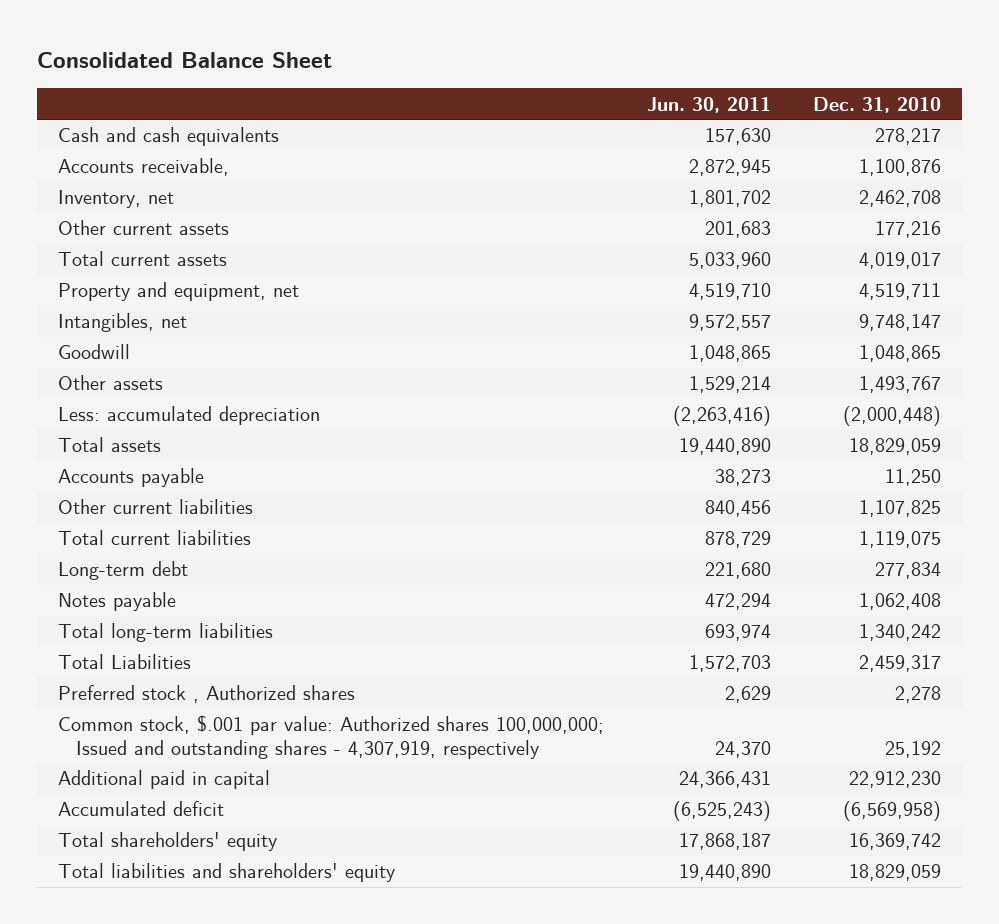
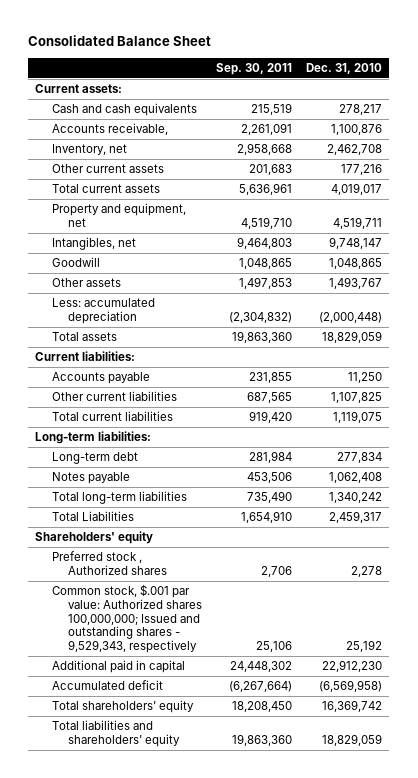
[646,96,771,113] Jun. 30, 2011 -> none
none -> [216,63,293,76] Sep. 30, 2011
none -> [35,84,123,94] Current assets:
none -> [35,351,136,362] Current liabilities:
none -> [35,431,152,445] Long-term liabilities:
none -> [35,531,154,545] Shareholders' equity
[58,715,605,759] Common stock, $.001 par value: Authorized shares 100,000,000; Issued and outstanding shares - 4,307,919, respectively -> [51,584,202,654] Common stock, $.001 par value: Authorized shares 100,000,000; Issued and outstanding shares - 9,529,343, respectively

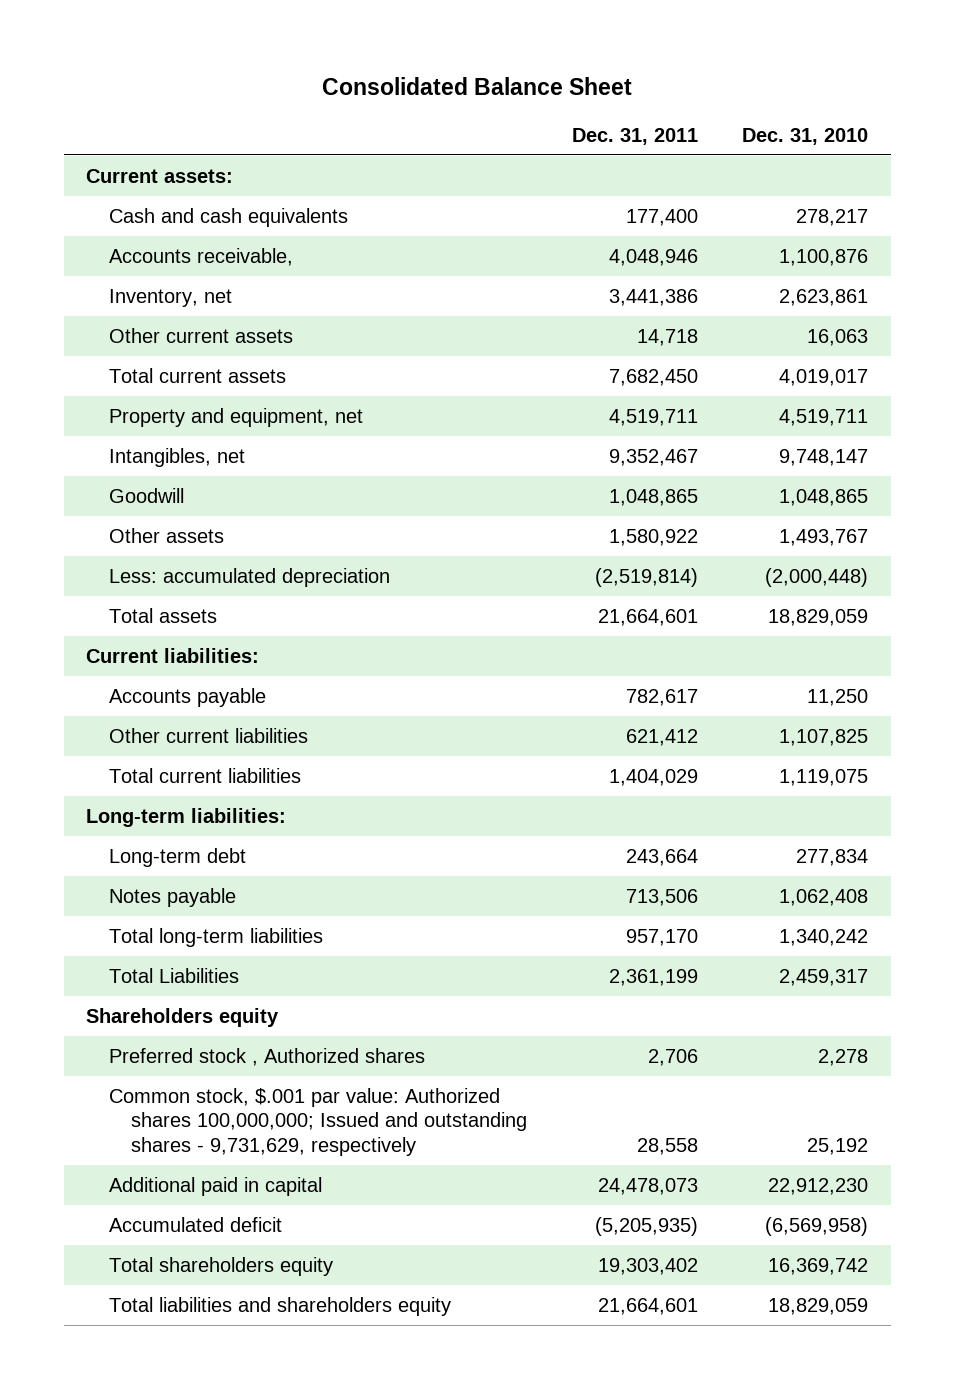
[216,63,293,76] Sep. 30, 2011 -> none
none -> [571,127,698,145] Dec. 31, 2011
[327,144,383,156] 2,462,708 -> [779,288,869,306] 2,623,861
[341,164,383,176] 177,216 -> [807,328,869,346] 16,063
[35,531,154,545] Shareholders' equity -> [86,1007,280,1027] Shareholders equity
[51,584,202,654] Common stock, $.001 par value: Authorized shares 100,000,000; Issued and outstanding shares - 9,529,343, respectively -> [108,1087,528,1156] Common stock, $.001 par value: Authorized shares 100,000,000; Issued and outstanding shares - 9,731,629, respectively
[51,700,194,714] Total shareholders' equity -> [108,1256,333,1276] Total shareholders equity
[51,720,180,748] Total liabilities and shareholders' equity -> [108,1296,451,1316] Total liabilities and shareholders equity

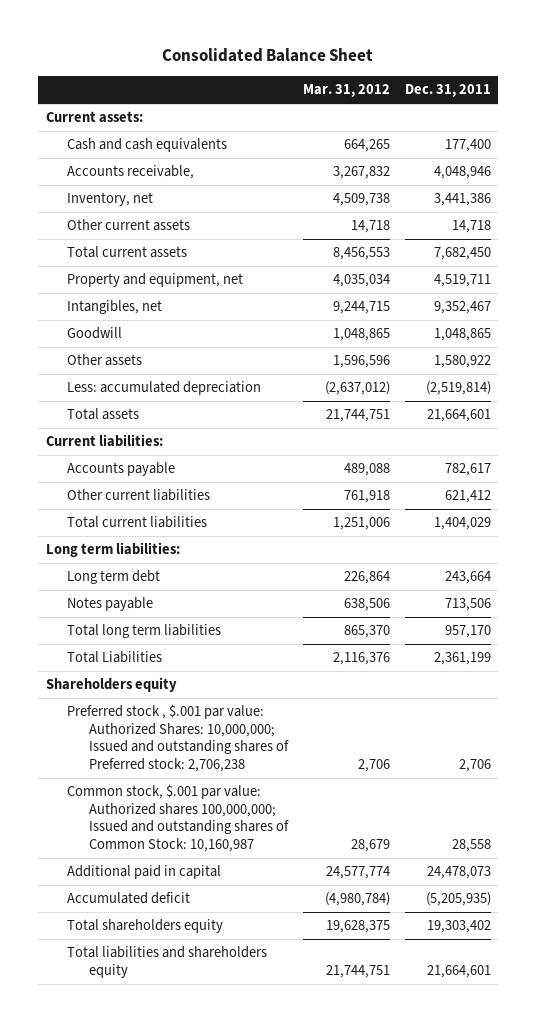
[742,127,869,145] Dec. 31, 2010 -> none
none -> [302,84,390,98] Mar. 31, 2012
[86,807,287,827] Long-term liabilities: -> [45,542,180,558] Long term liabilities:
[108,847,246,867] Long-term debt -> [67,570,161,585] Long term debt
[108,927,323,947] Total long-term liabilities -> [67,624,222,639] Total long term liabilities
[108,1047,425,1066] Preferred stock , Authorized shares -> [67,704,289,772] Preferred stock , $.001 par value: Authorized Shares: 10,000,000; Issued and outstanding shares of Preferred stock: 2,706,238
[108,1087,528,1156] Common stock, $.001 par value: Authorized shares 100,000,000; Issued and outstanding shares - 9,731,629, respectively -> [67,784,289,852] Common stock, $.001 par value: Authorized shares 100,000,000; Issued and outstanding shares of Common Stock: 10,160,987

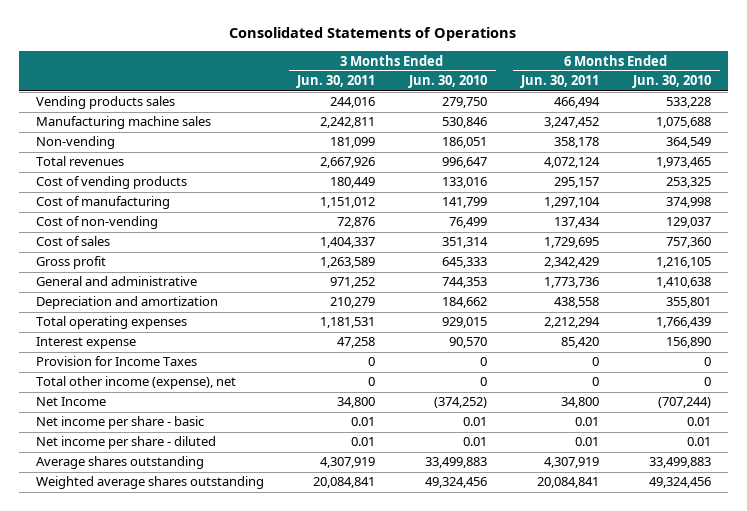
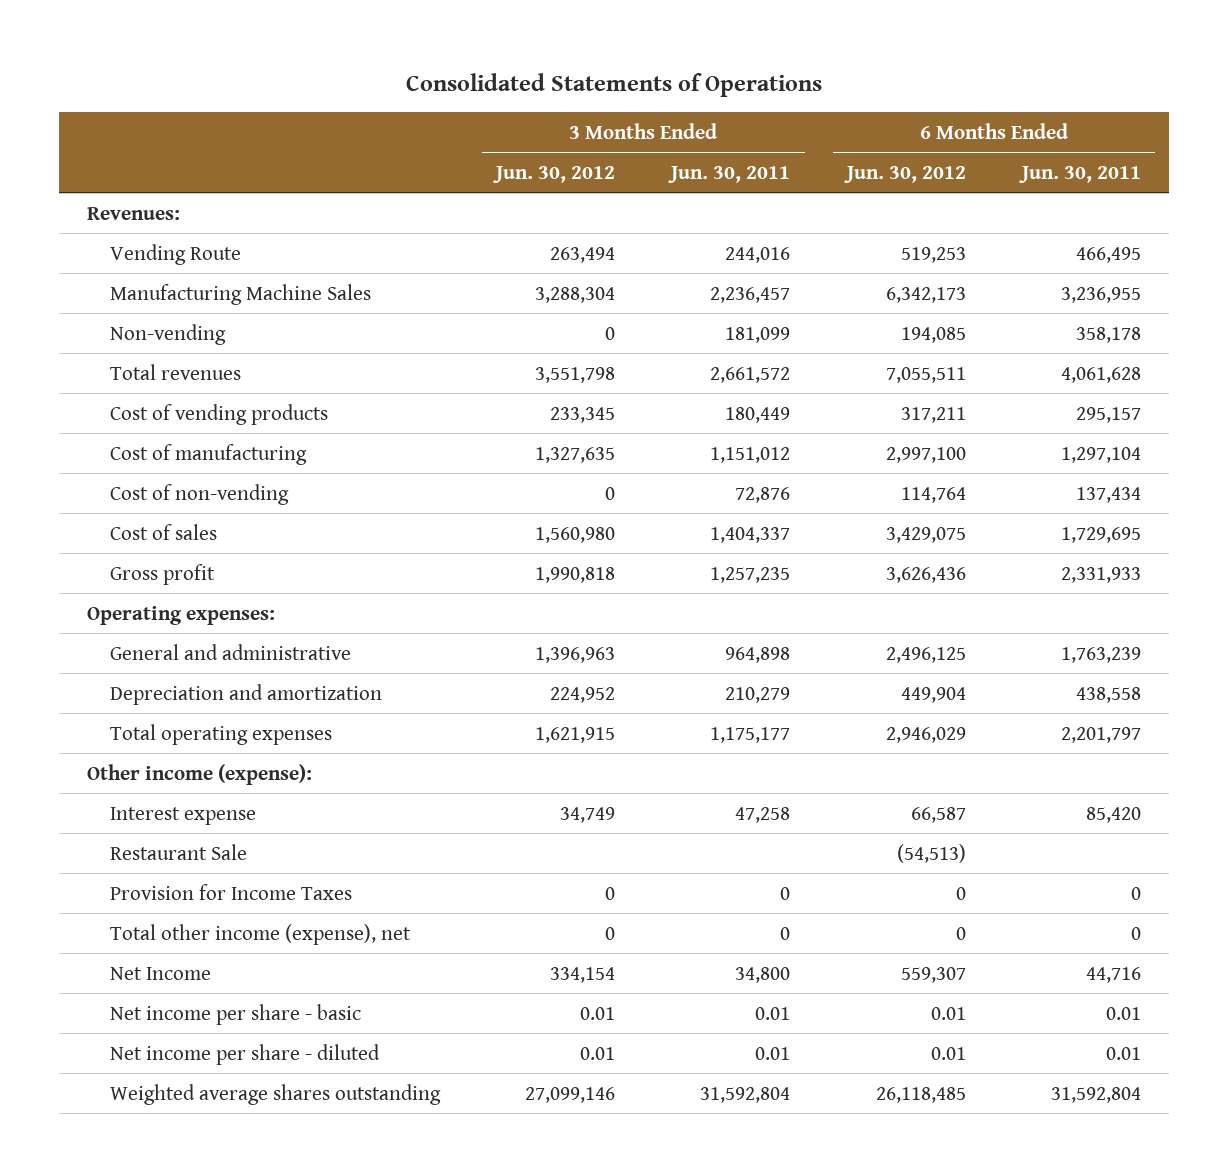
[408,75,488,89] Jun. 30, 2010 -> none
[632,75,712,89] Jun. 30, 2010 -> none
none -> [493,165,616,183] Jun. 30, 2012
none -> [843,165,966,183] Jun. 30, 2012
none -> [86,206,180,220] Revenues:
[35,96,175,110] Vending products sales -> [109,243,241,265] Vending Route
[554,97,601,109] 466,494 -> [1076,246,1142,263] 466,495
[35,116,211,130] Manufacturing machine sales -> [109,283,371,305] Manufacturing Machine Sales
[320,117,376,129] 2,242,811 -> [710,286,791,303] 2,236,457
[544,117,600,129] 3,247,452 -> [1061,286,1142,303] 3,236,955
[320,157,376,169] 2,667,926 -> [710,366,791,383] 2,661,572
[544,157,601,169] 4,072,124 -> [1061,366,1142,383] 4,061,628
[320,257,376,269] 1,263,589 -> [710,566,791,583] 1,257,235
[544,257,600,269] 2,342,429 -> [1061,566,1142,583] 2,331,933
none -> [86,605,275,625] Operating expenses:
[330,277,376,289] 971,252 -> [725,646,791,663] 964,898
[544,277,600,289] 1,773,736 -> [1061,646,1142,663] 1,763,239
[320,317,376,329] 1,181,531 -> [710,726,791,743] 1,175,177
[544,317,601,329] 2,212,294 -> [1061,726,1142,743] 2,201,797
none -> [86,763,312,785] Other income (expense):
none -> [109,843,247,860] Restaurant Sale
[561,397,600,409] 34,800 -> [1086,966,1142,983] 44,716
[35,456,204,470] Average shares outstanding -> none
[313,477,376,489] 20,084,841 -> [700,1086,791,1103] 31,592,804
[537,477,600,489] 20,084,841 -> [1051,1086,1142,1103] 31,592,804

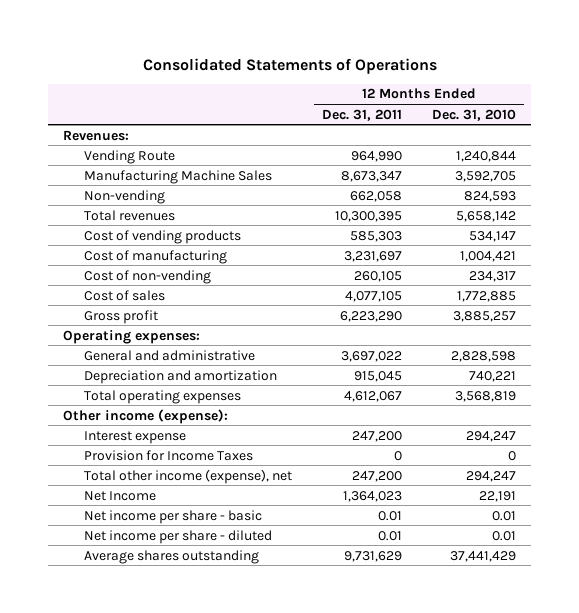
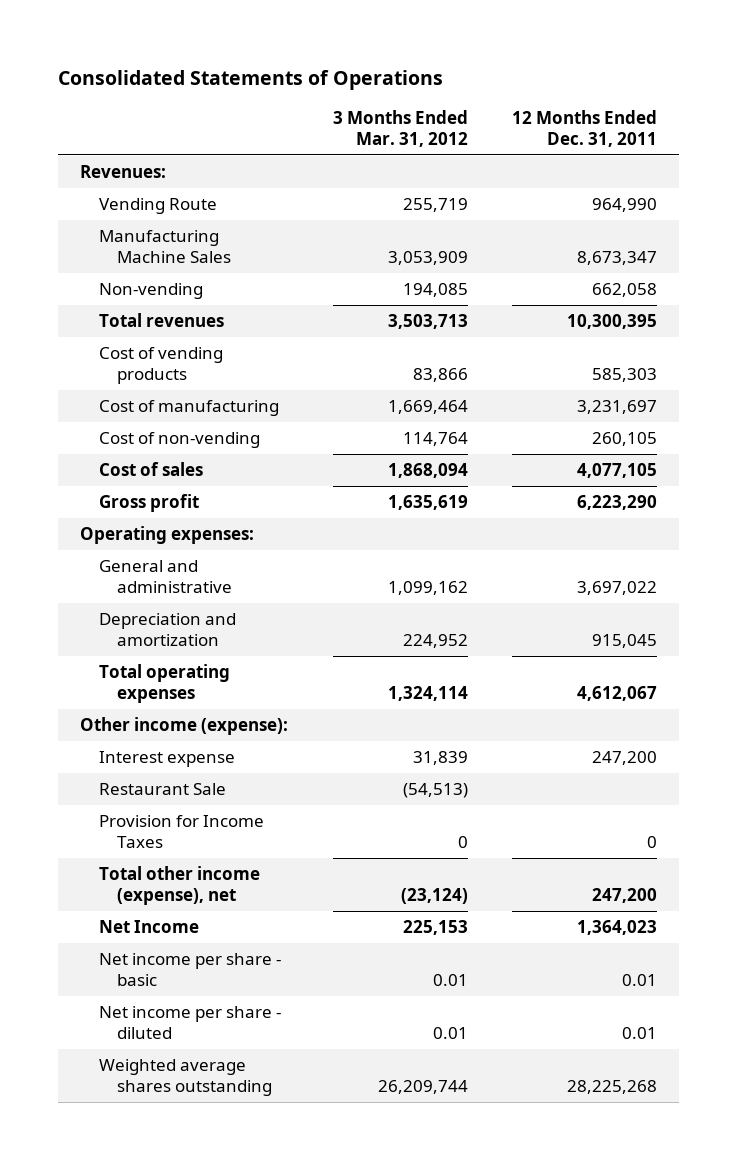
[432,108,517,121] Dec. 31, 2010 -> none
none -> [332,110,468,147] 3 Months Ended Mar. 31, 2012
none -> [98,783,226,796] Restaurant Sale
[83,549,259,564] Average shares outstanding -> [98,1059,272,1096] Weighted average shares outstanding
[343,550,402,562] 9,731,629 -> [566,1079,657,1094] 28,225,268

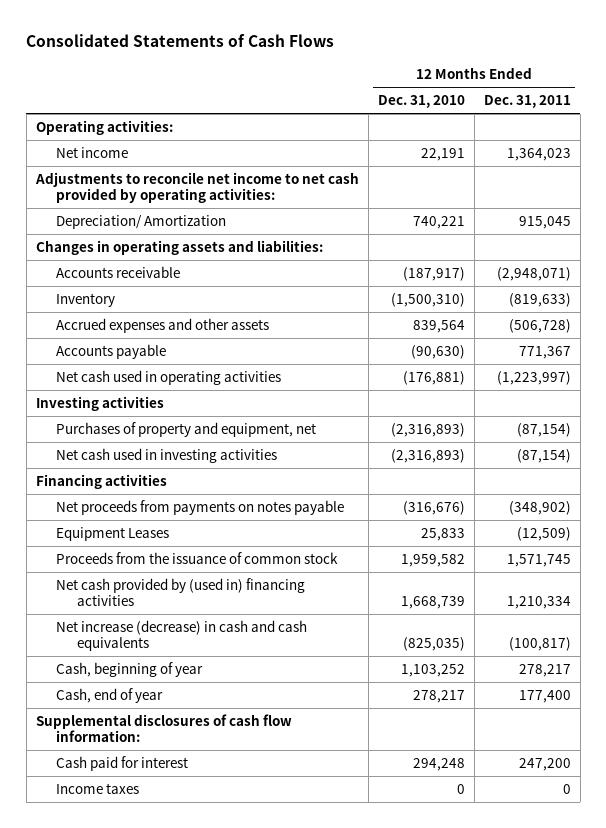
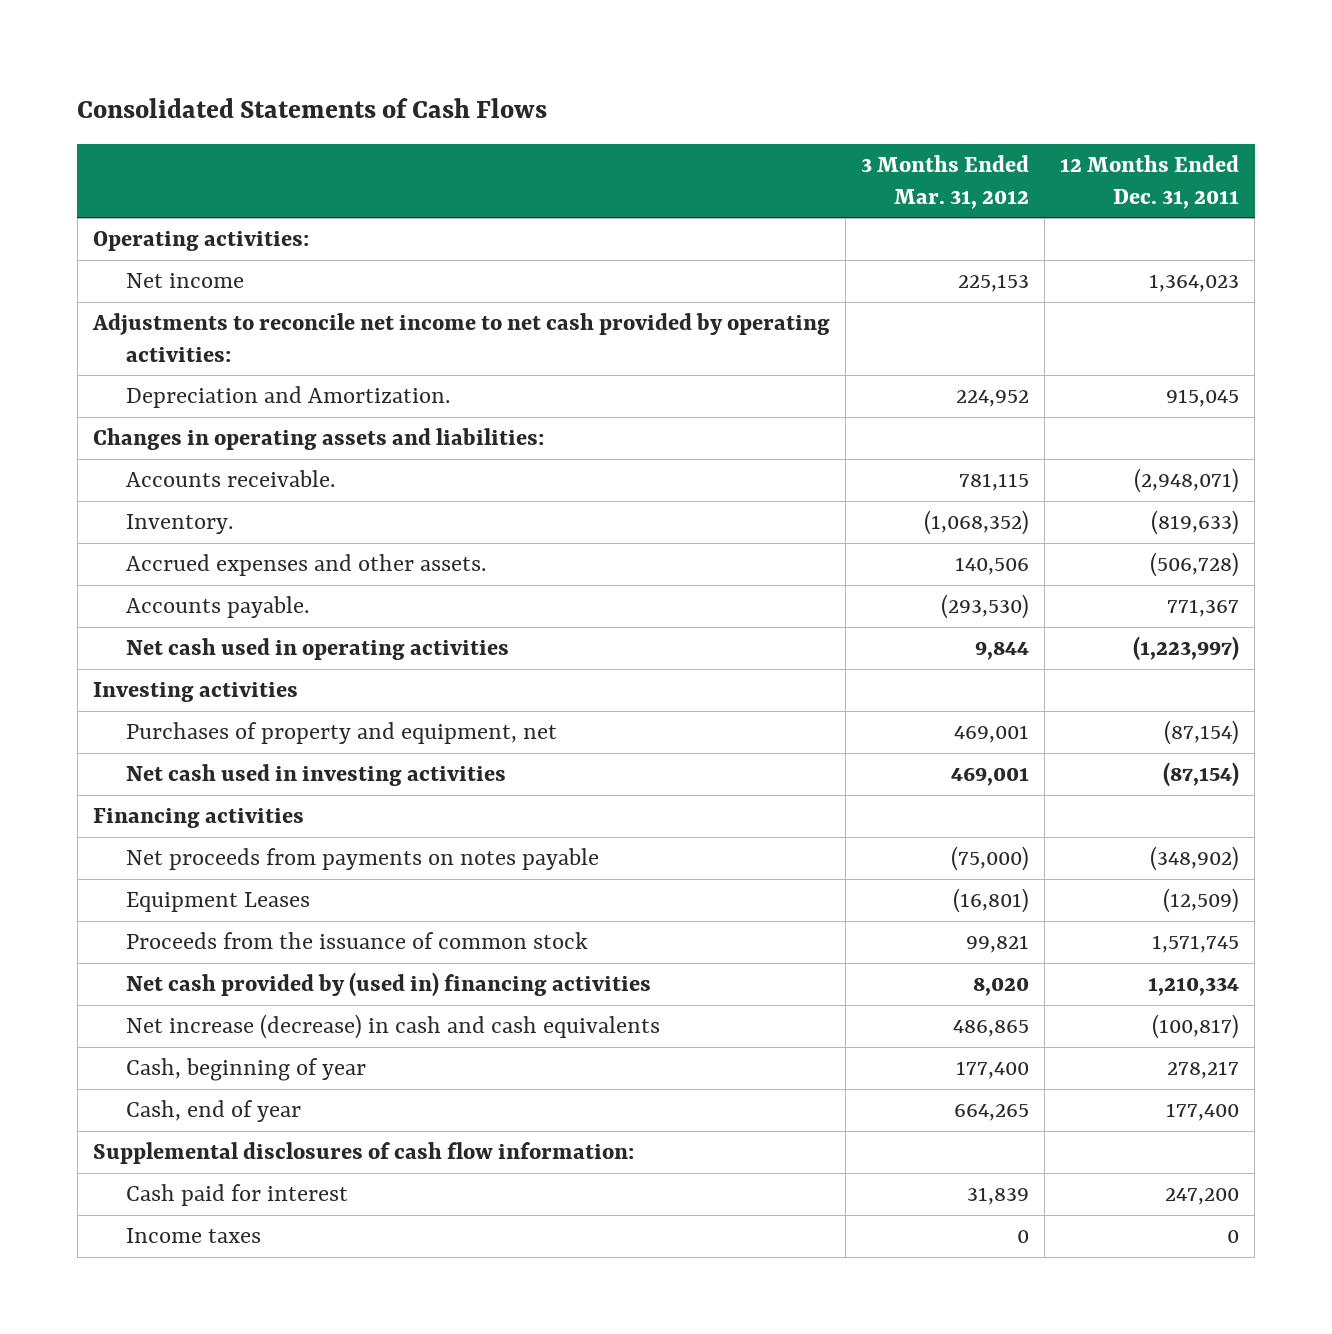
[377,95,465,109] Dec. 31, 2010 -> none
none -> [860,155,1029,209] 3 Months Ended Mar. 31, 2012
[56,215,227,230] Depreciation/ Amortization -> [126,386,451,409] Depreciation and Amortization.
[56,266,181,279] Accounts receivable -> [126,470,336,488] Accounts receivable.
[56,293,116,308] Inventory -> [126,514,234,535] Inventory.
[56,318,270,334] Accrued expenses and other assets -> [126,554,487,577] Accrued expenses and other assets.
[56,344,167,360] Accounts payable -> [126,596,310,619] Accounts payable.

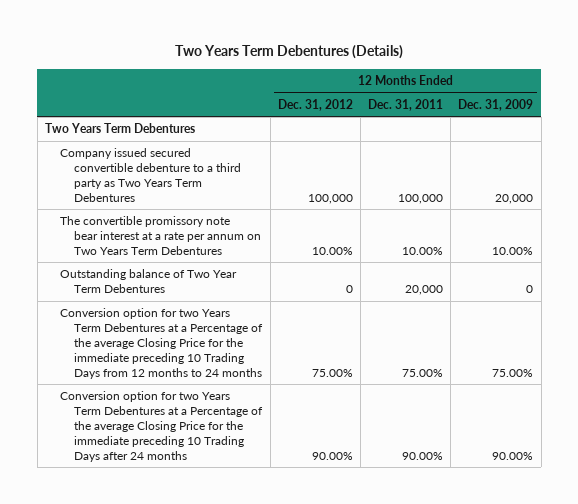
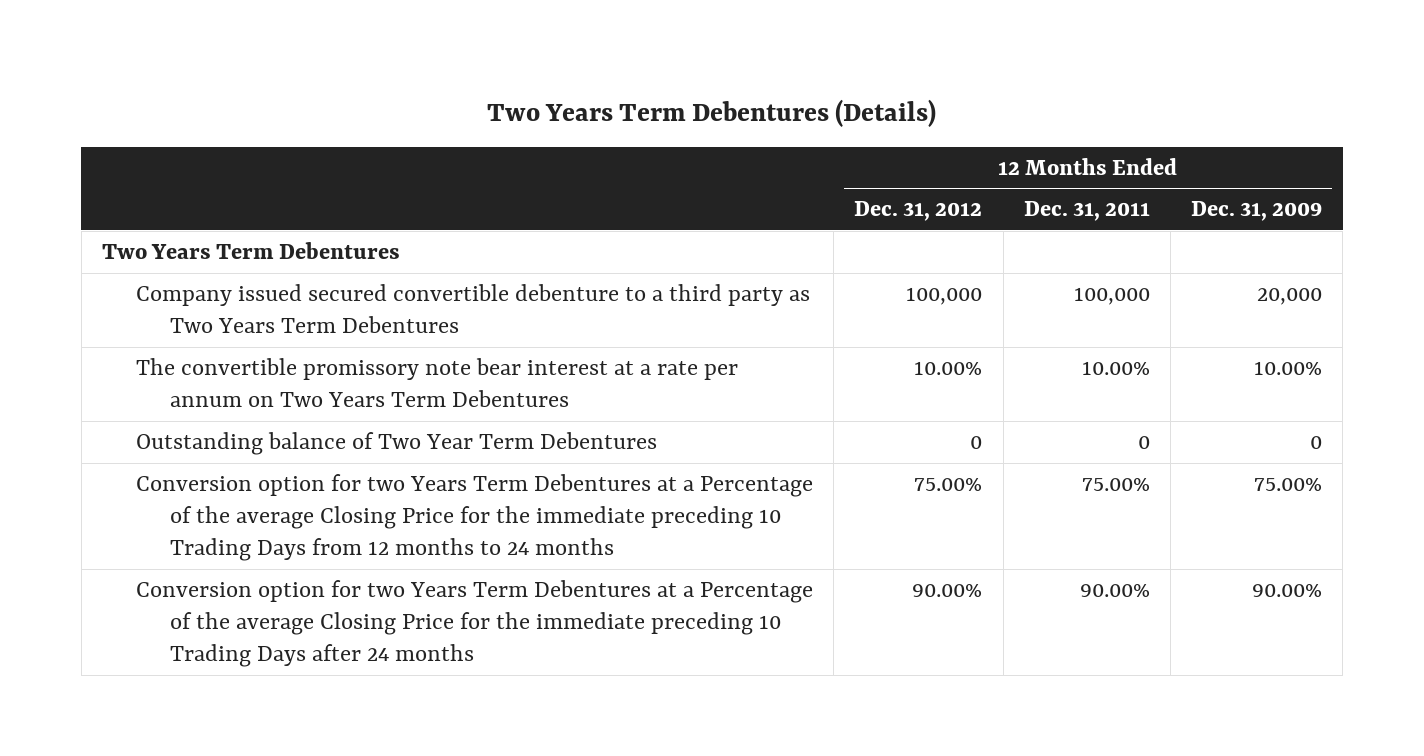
[405,285,444,296] 20,000 -> [1137,436,1150,450] 0

